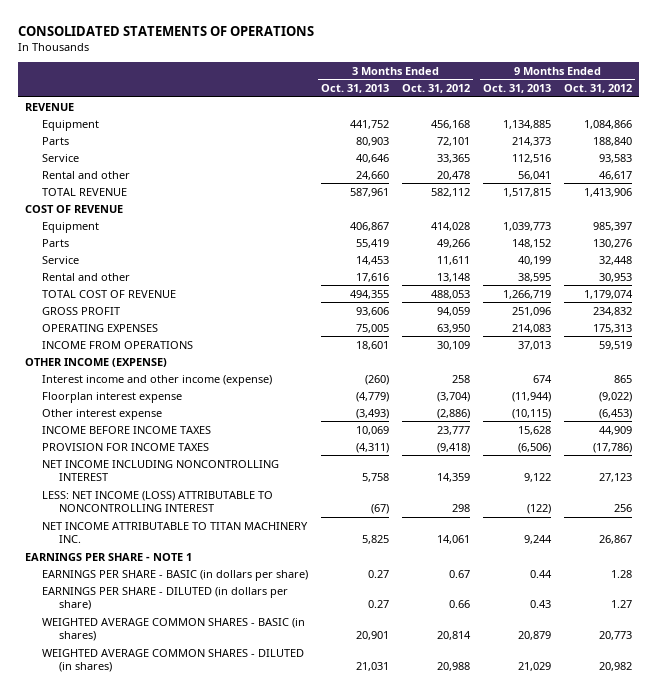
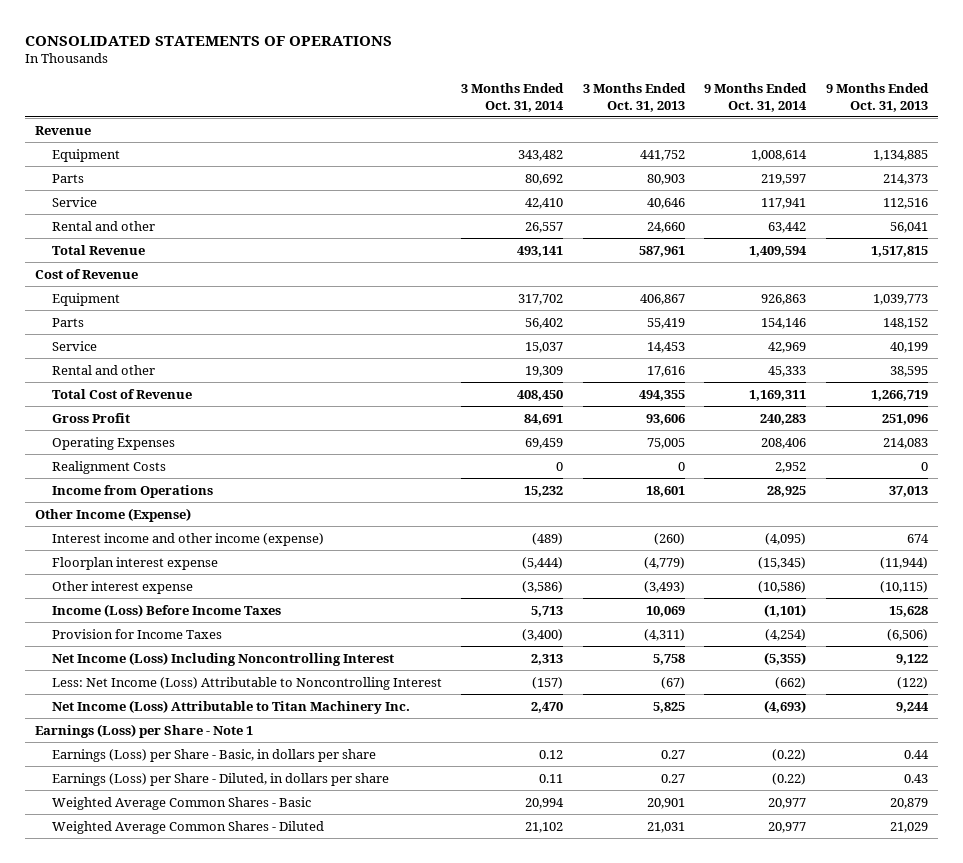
[402,84,471,94] Oct. 31, 2012 -> none
[564,84,633,94] Oct. 31, 2012 -> none
none -> [461,83,565,112] 3 Months Ended Oct. 31, 2014
none -> [704,83,808,112] 9 Months Ended Oct. 31, 2014
[24,102,74,111] REVENUE -> [35,125,92,135] Revenue
[42,187,128,196] TOTAL REVENUE -> [51,244,145,255] Total Revenue
[24,204,123,213] COST OF REVENUE -> [35,268,139,279] Cost of Revenue
[42,289,177,298] TOTAL COST OF REVENUE -> [51,388,192,399] Total Cost of Revenue
[42,306,121,315] GROSS PROFIT -> [51,412,130,423] Gross Profit
[42,323,159,332] OPERATING EXPENSES -> [51,436,175,450] Operating Expenses
none -> [51,460,166,474] Realignment Costs
[42,340,194,349] INCOME FROM OPERATIONS -> [51,484,213,498] Income from Operations
[24,357,167,367] OTHER INCOME (EXPENSE) -> [35,507,192,522] Other Income (Expense)
[42,425,212,434] INCOME BEFORE INCOME TAXES -> [51,603,281,617] Income (Loss) Before Income Taxes
[42,442,210,451] PROVISION FOR INCOME TAXES -> [51,628,222,639] Provision for Income Taxes
[42,459,280,481] NET INCOME INCLUDING NONCONTROLLING INTEREST -> [51,651,394,666] Net Income (Loss) Including Noncontrolling Interest
[42,490,274,512] LESS: NET INCOME (LOSS) ATTRIBUTABLE TO NONCONTROLLING INTEREST -> [51,676,442,690] Less: Net Income (Loss) Attributable to Noncontrolling Interest
[42,521,309,543] NET INCOME ATTRIBUTABLE TO TITAN MACHINERY INC. -> [51,699,410,714] Net Income (Loss) Attributable to Titan Machinery Inc.
[24,552,192,561] EARNINGS PER SHARE - NOTE 1 -> [35,723,254,738] Earnings (Loss) per Share - Note 1
[42,569,309,581] EARNINGS PER SHARE - BASIC (in dollars per share) -> [51,748,376,762] Earnings (Loss) per Share - Basic, in dollars per share
[42,586,289,610] EARNINGS PER SHARE - DILUTED (in dollars per share) -> [51,772,389,786] Earnings (Loss) per Share - Diluted, in dollars per share
[42,617,306,641] WEIGHTED AVERAGE COMMON SHARES - BASIC (in shares) -> [51,796,311,810] Weighted Average Common Shares - Basic
[42,648,305,672] WEIGHTED AVERAGE COMMON SHARES - DILUTED (in shares) -> [51,820,324,834] Weighted Average Common Shares - Diluted

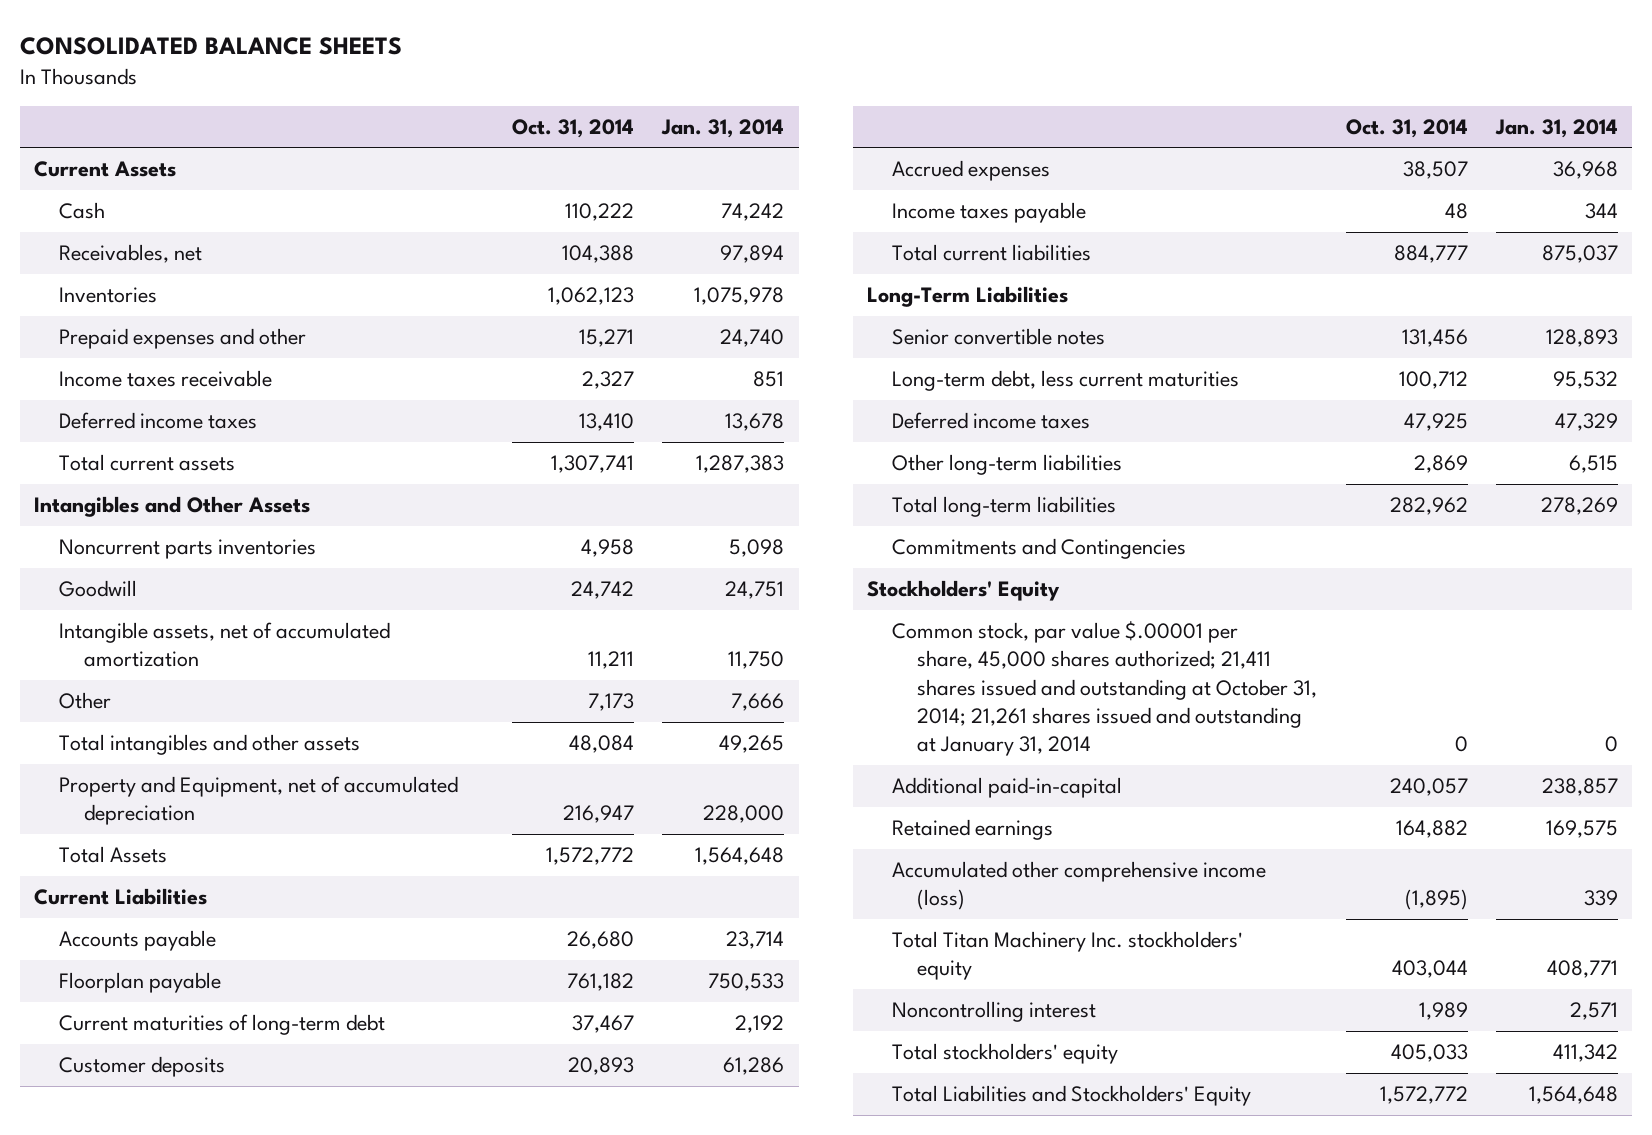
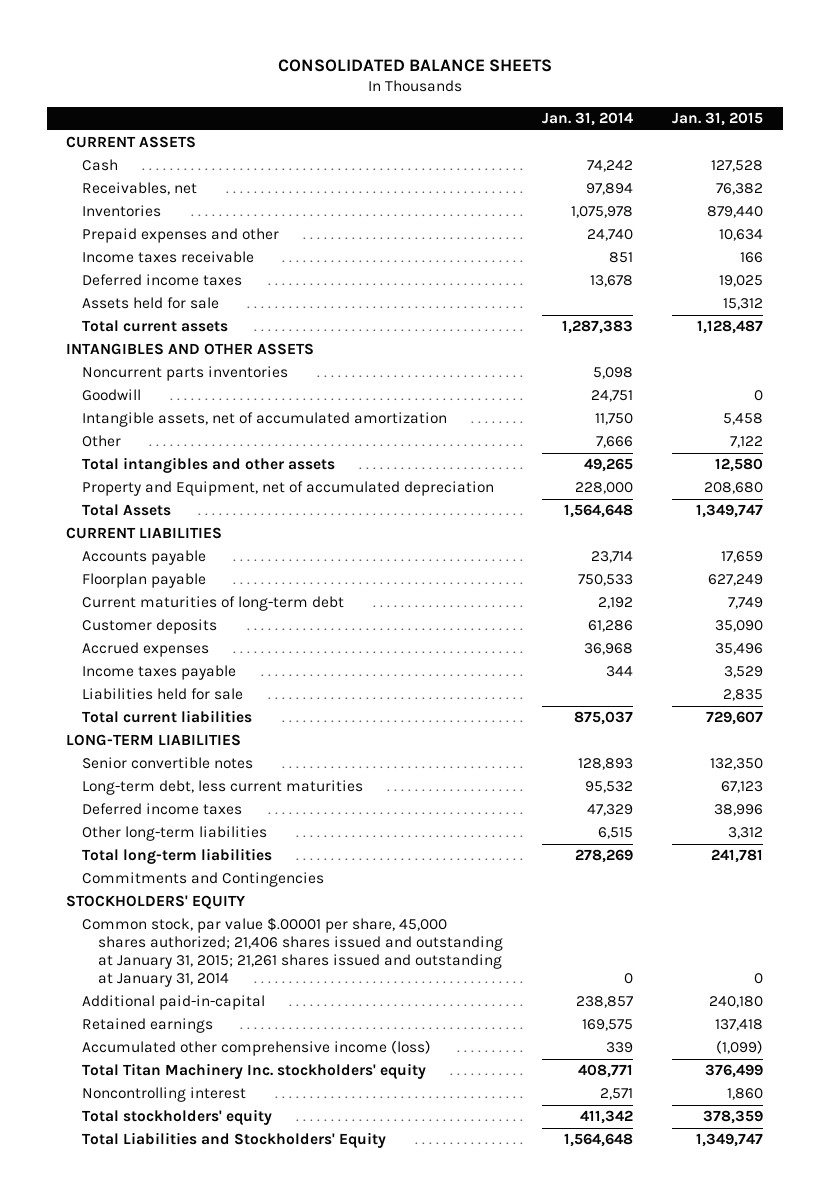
[512,118,635,138] Oct. 31, 2014 -> none
none -> [672,111,764,126] Jan. 31, 2015
[34,161,177,178] Current Assets -> [66,136,197,149] CURRENT ASSETS
none -> [82,297,220,310] Assets held for sale
[34,496,311,518] Intangibles and Other Assets -> [66,343,315,356] INTANGIBLES AND OTHER ASSETS
[34,888,208,906] Current Liabilities -> [66,527,223,540] CURRENT LIABILITIES
none -> [82,688,244,701] Liabilities held for sale
[867,286,1069,308] Long-Term Liabilities -> [66,734,242,747] LONG-TERM LIABILITIES
[867,580,1061,602] Stockholders' Equity -> [66,895,246,910] STOCKHOLDERS' EQUITY
[892,621,1318,757] Common stock, par value $.00001 per share, 45,000 shares authorized; 21,411 shares issued and outstanding at October 31, 2014; 21,261 shares issued and outstanding at January 31, 2014 -> [82,917,504,987] Common stock, par value $.00001 per share, 45,000 shares authorized; 21,406 shares issued and outstanding at January 31, 2015; 21,261 shares issued and outstanding at January 31, 2014

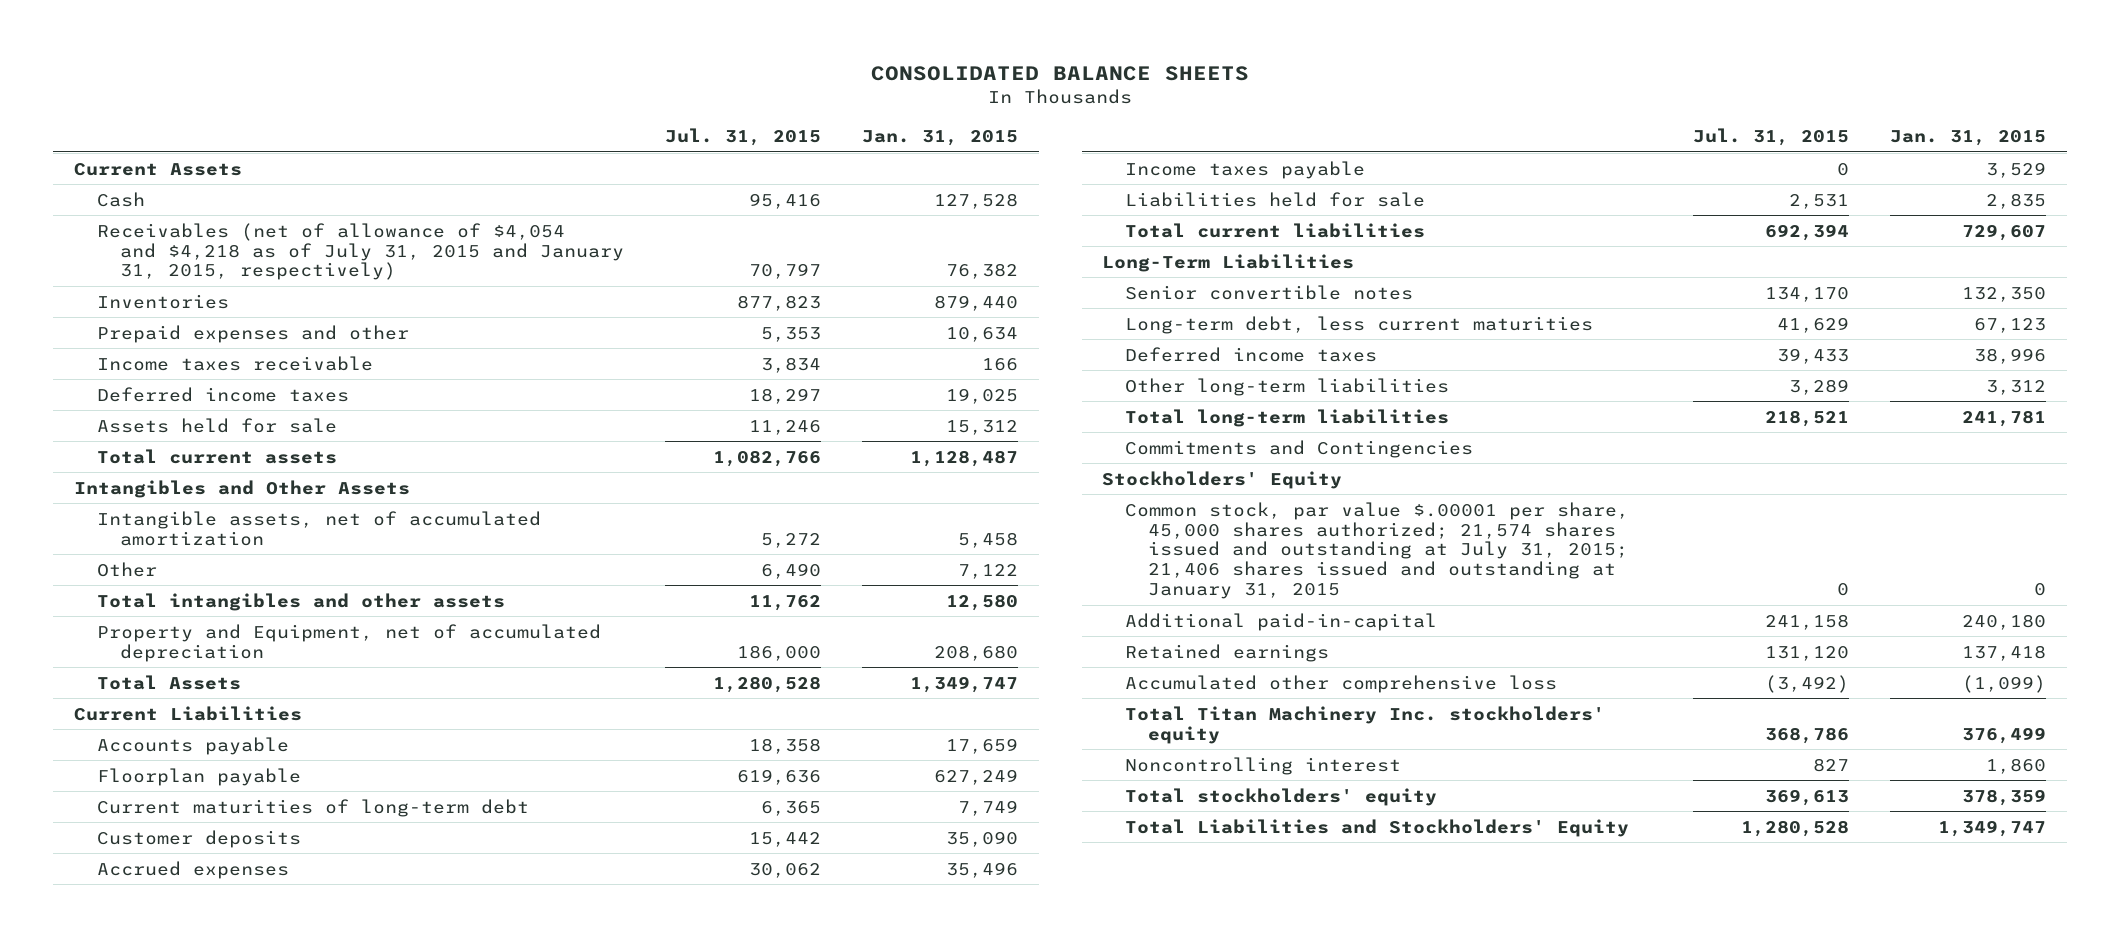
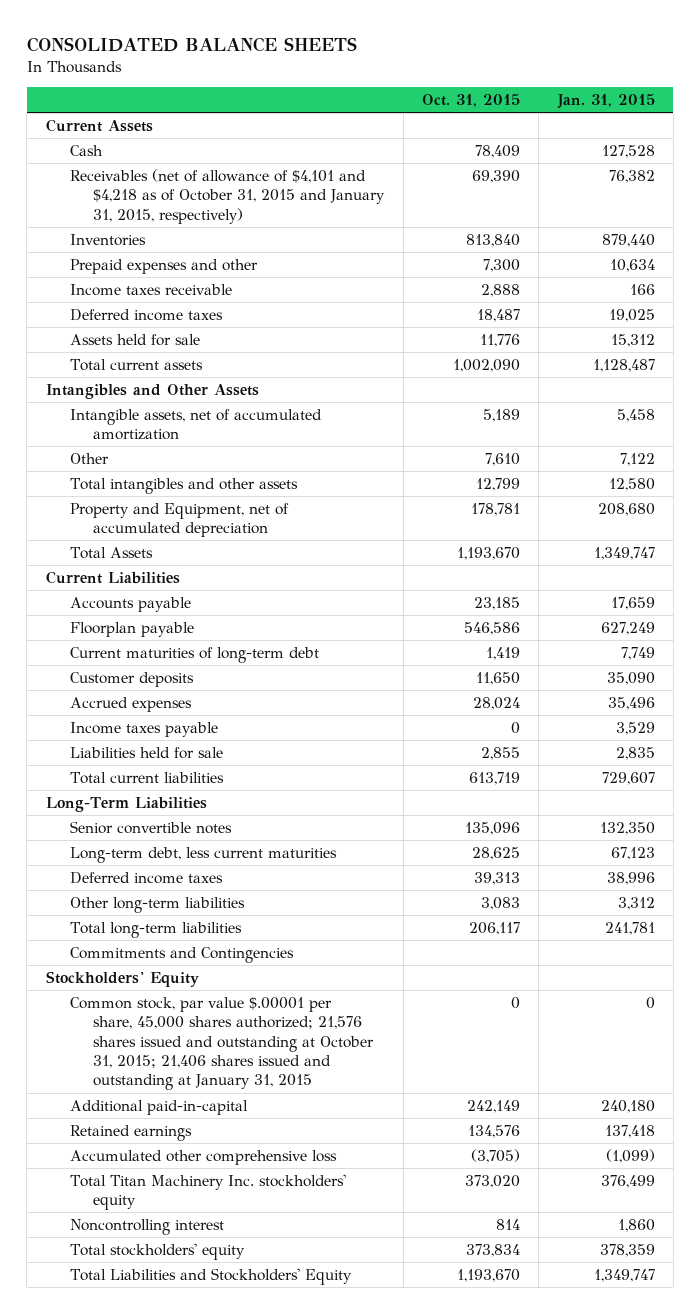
[664,127,821,146] Jul. 31, 2015 -> none
none -> [421,94,520,108] Oct. 31, 2015
[96,222,624,281] Receivables (net of allowance of $4,054 and $4,218 as of July 31, 2015 and January 31, 2015, respectively) -> [69,168,386,224] Receivables (net of allowance of $4,101 and $4,218 as of October 31, 2015 and January 31, 2015, respectively)
[1125,501,1630,599] Common stock, par value $.00001 per share, 45,000 shares authorized; 21,574 shares issued and outstanding at July 31, 2015; 21,406 shares issued and outstanding at January 31, 2015 -> [69,996,375,1091] Common stock, par value $.00001 per share, 45,000 shares authorized; 21,576 shares issued and outstanding at October 31, 2015; 21,406 shares issued and outstanding at January 31, 2015

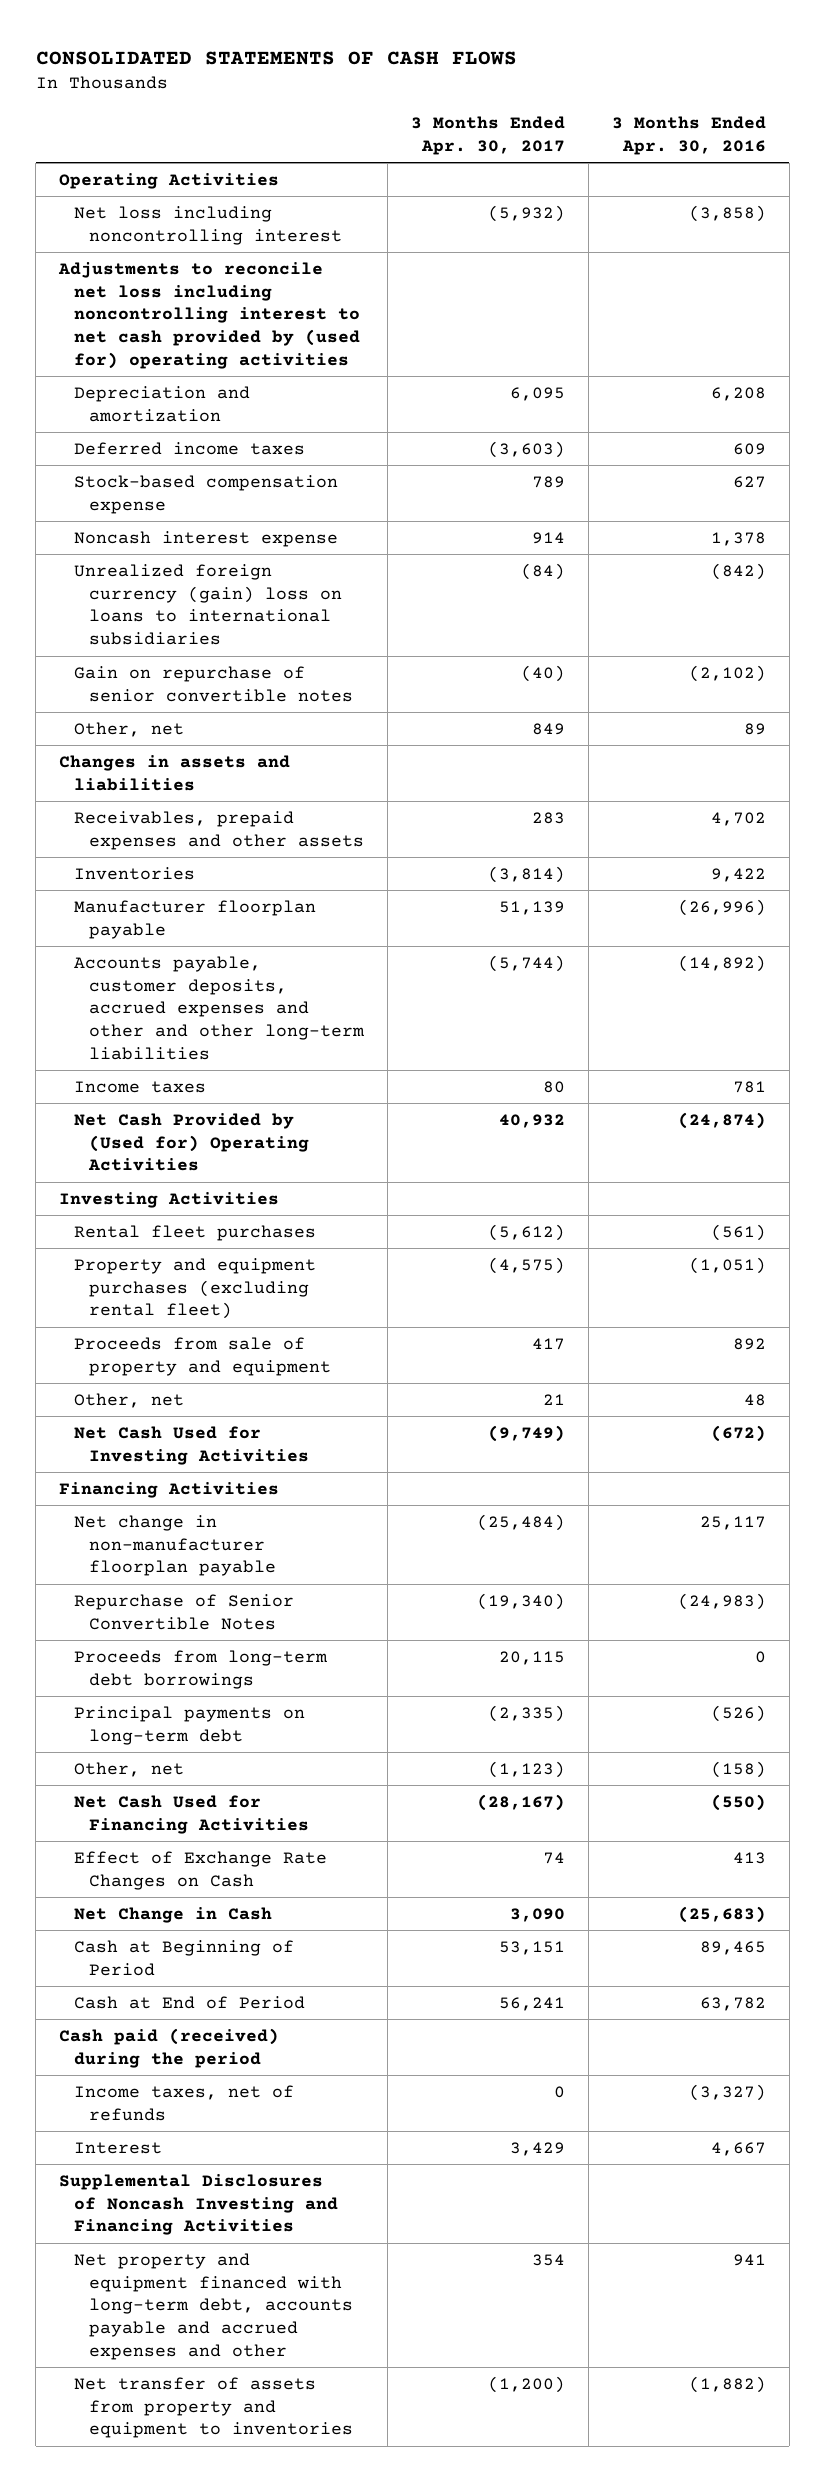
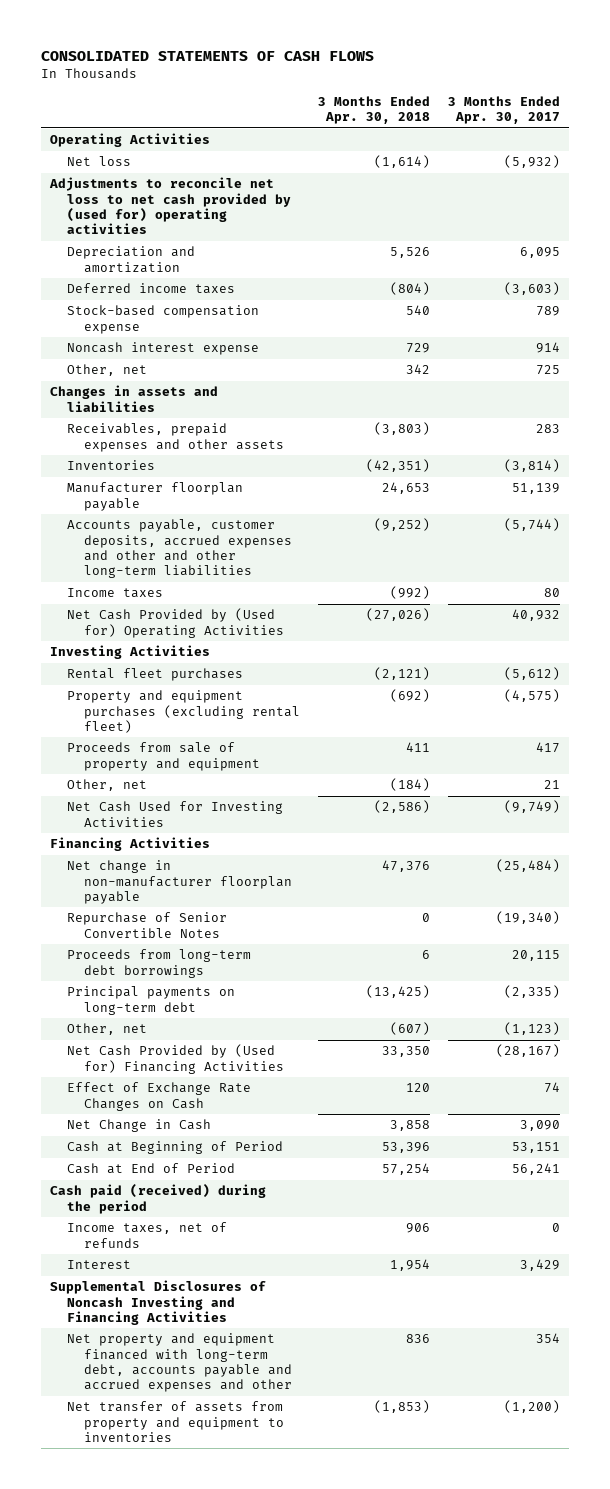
[611,116,766,155] 3 Months Ended Apr. 30, 2016 -> none
none -> [317,95,430,125] 3 Months Ended Apr. 30, 2018
[74,205,343,245] Net loss including noncontrolling interest -> [66,156,131,167] Net loss
[58,261,361,369] Adjustments to reconcile net loss including noncontrolling interest to net cash provided by (used for) operating activities -> [49,177,291,235] Adjustments to reconcile net loss to net cash provided by (used for) operating activities
[74,563,343,646] Unrealized foreign currency (gain) loss on loans to international subsidiaries -> none
[74,665,354,702] Gain on repurchase of senior convertible notes -> none
[531,722,565,735] 849 -> [535,365,560,376] 725
[74,1794,310,1834] Net Cash Used for Financing Activities -> [66,1044,284,1074] Net Cash Provided by (Used for) Financing Activities

